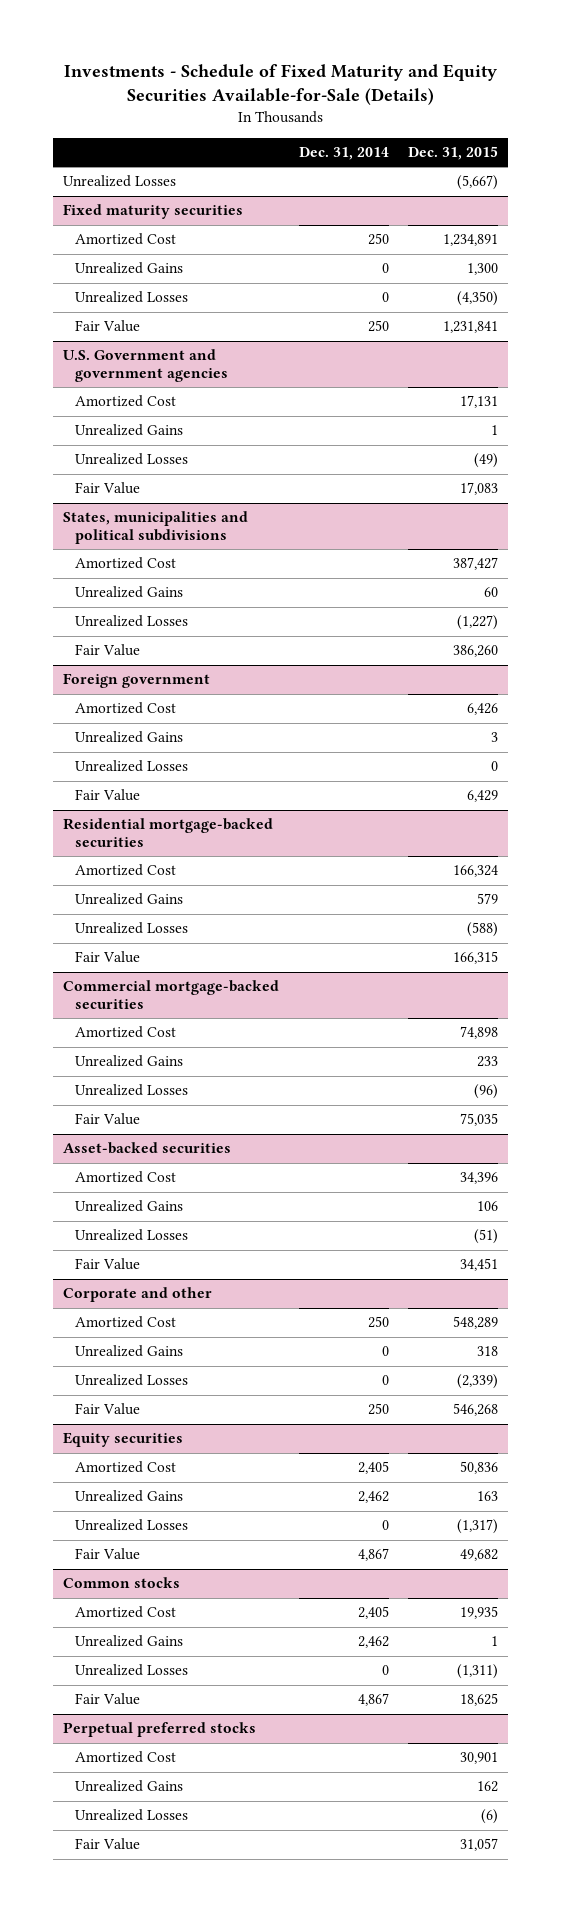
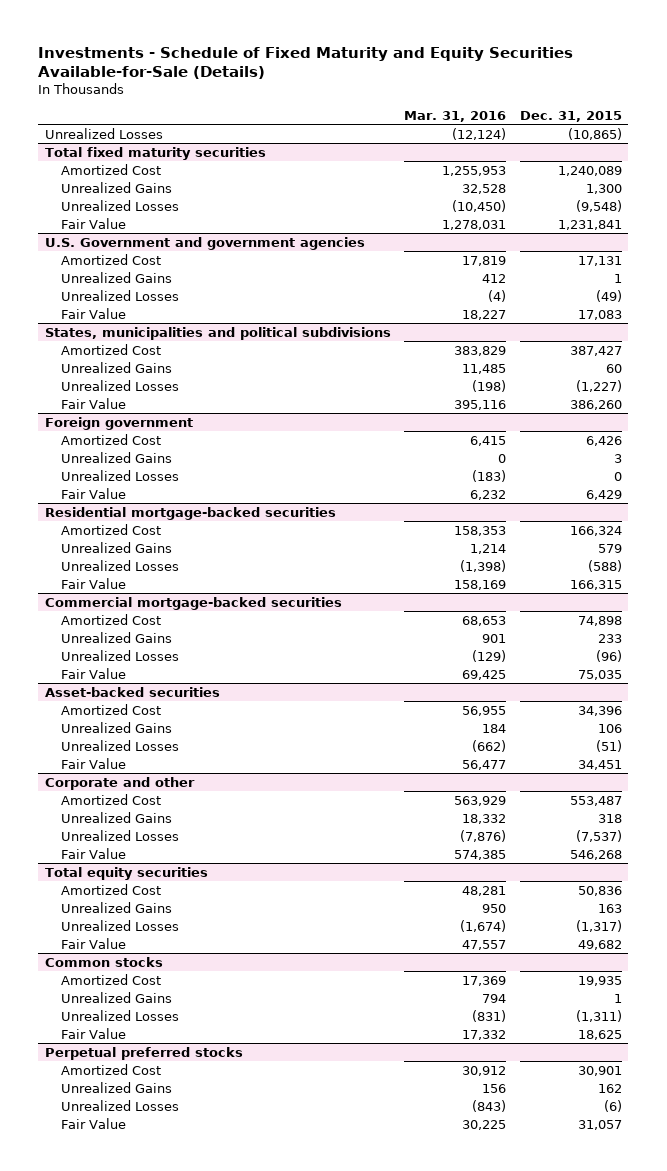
[298,146,389,160] Dec. 31, 2014 -> none
none -> [404,110,507,122] Mar. 31, 2016
[457,175,499,191] (5,667) -> [567,127,622,140] (10,865)
[63,204,244,220] Fixed maturity securities -> [45,146,267,160] Total fixed maturity securities
[443,234,499,247] 1,234,891 -> [557,165,622,176] 1,240,089
[457,291,499,307] (4,350) -> [575,199,622,212] (9,548)
[453,1316,499,1330] 548,289 -> [569,795,622,806] 553,487
[457,1374,499,1390] (2,339) -> [575,829,622,842] (7,537)
[63,1432,184,1448] Equity securities -> [45,866,209,880] Total equity securities

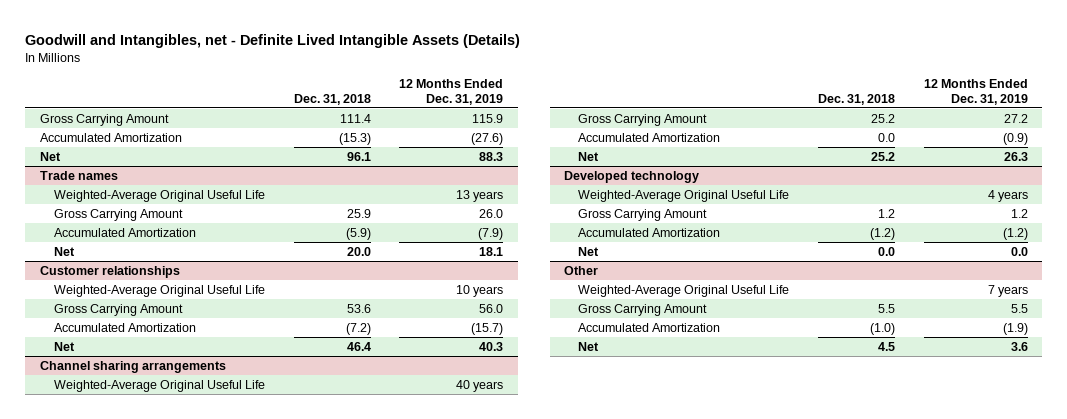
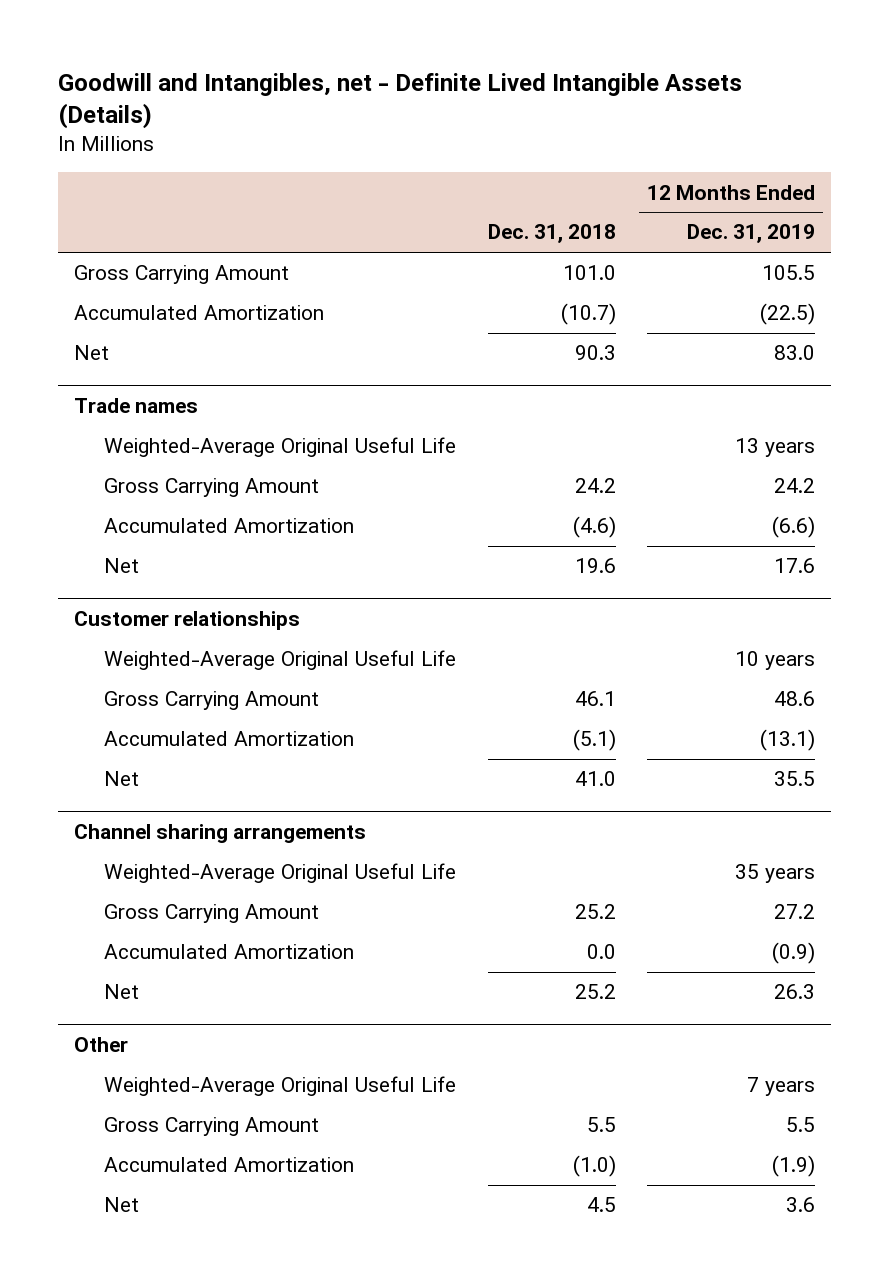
[339,113,371,123] 111.4 -> [562,265,616,281] 101.0
[472,113,504,123] 115.9 -> [761,265,815,281] 105.5
[338,132,371,145] (15.3) -> [560,303,616,326] (10.7)
[471,132,504,145] (27.6) -> [759,303,815,326] (22.5)
[346,151,371,161] 96.1 -> [574,345,616,361] 90.3
[479,151,504,161] 88.3 -> [773,345,815,361] 83.0
[346,208,371,218] 25.9 -> [574,478,616,494] 24.2
[479,208,504,218] 26.0 -> [773,478,815,494] 24.2
[345,227,371,240] (5.9) -> [572,516,616,539] (4.6)
[478,227,504,240] (7.9) -> [771,516,815,539] (6.6)
[346,246,371,256] 20.0 -> [574,558,616,574] 19.6
[479,246,504,256] 18.1 -> [773,558,815,574] 17.6
[346,303,371,313] 53.6 -> [574,691,616,707] 46.1
[479,303,504,313] 56.0 -> [773,691,815,707] 48.6
[345,322,371,335] (7.2) -> [572,729,616,752] (5.1)
[471,322,504,335] (15.7) -> [759,729,815,752] (13.1)
[346,341,371,351] 46.4 -> [574,771,616,787] 41.0
[479,341,504,351] 40.3 -> [773,771,815,787] 35.5
[456,379,504,392] 40 years -> [734,864,815,884] 35 years
[564,170,700,183] Developed technology -> none
[578,189,790,202] Weighted-Average Original Useful Life -> none
[578,208,708,221] Gross Carrying Amount -> none
[578,227,721,237] Accumulated Amortization -> none
[578,246,600,256] Net -> none

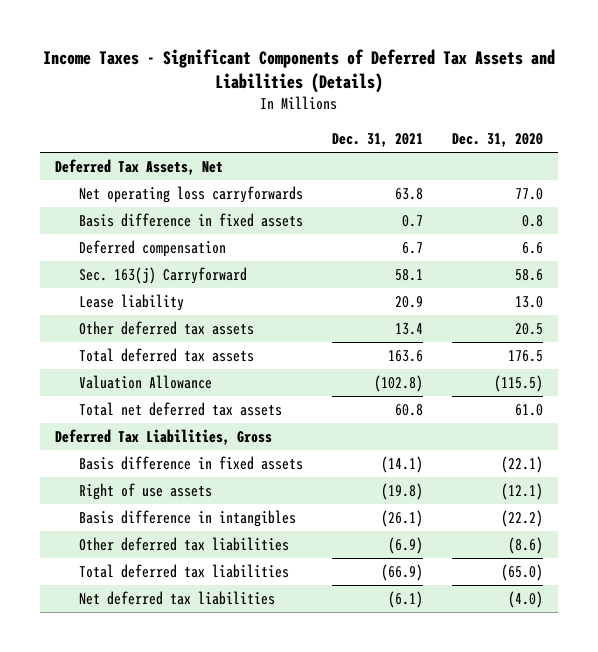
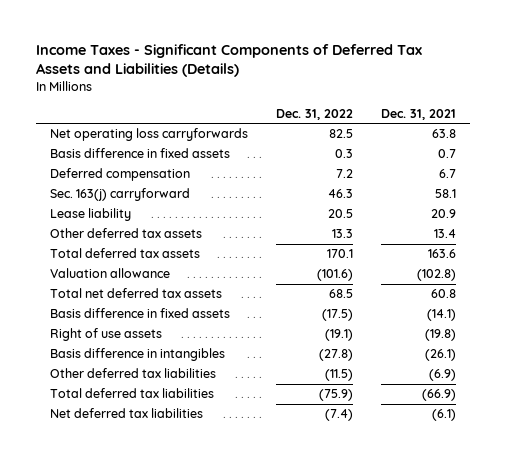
[452,132,544,147] Dec. 31, 2020 -> none
none -> [275,108,353,120] Dec. 31, 2022
[54,159,223,176] Deferred Tax Assets, Net -> none
[78,267,247,285] Sec. 163(j) Carryforward -> [49,188,190,202] Sec. 163(j) carryforward
[78,375,212,390] Valuation Allowance -> [49,268,170,279] Valuation allowance
[54,429,272,446] Deferred Tax Liabilities, Gross -> none

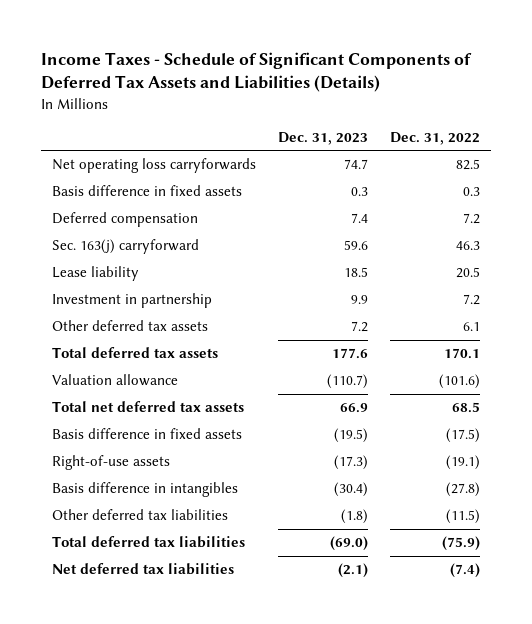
[35,43,422,78] Income Taxes - Significant Components of Deferred Tax Assets and Liabilities (Details) -> [41,51,473,93] Income Taxes - Schedule of Significant Components of Deferred Tax Assets and Liabilities (Details)
[380,108,456,120] Dec. 31, 2021 -> none
none -> [278,131,369,145] Dec. 31, 2023
none -> [52,293,213,309] Investment in partnership
[331,229,353,239] 13.3 -> [462,322,480,332] 6.1
[49,328,162,342] Right of use assets -> [52,455,171,471] Right-of-use assets

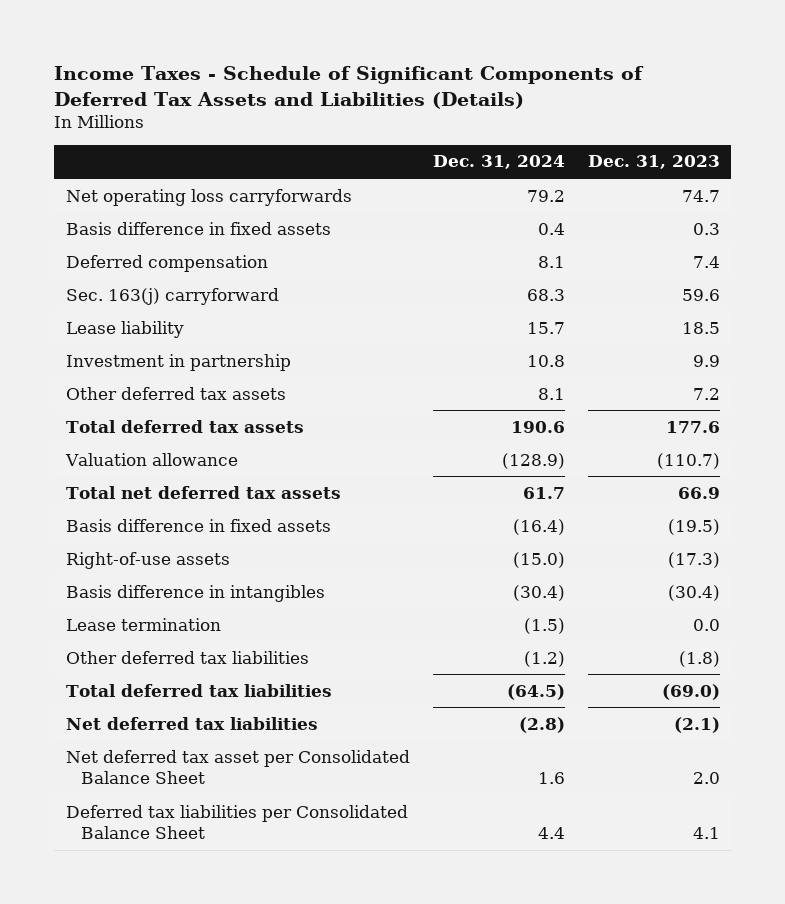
[389,131,480,145] Dec. 31, 2022 -> none
none -> [432,155,565,170] Dec. 31, 2024
none -> [65,617,221,631] Lease termination
none -> [65,749,410,785] Net deferred tax asset per Consolidated Balance Sheet
none -> [65,804,408,840] Deferred tax liabilities per Consolidated Balance Sheet

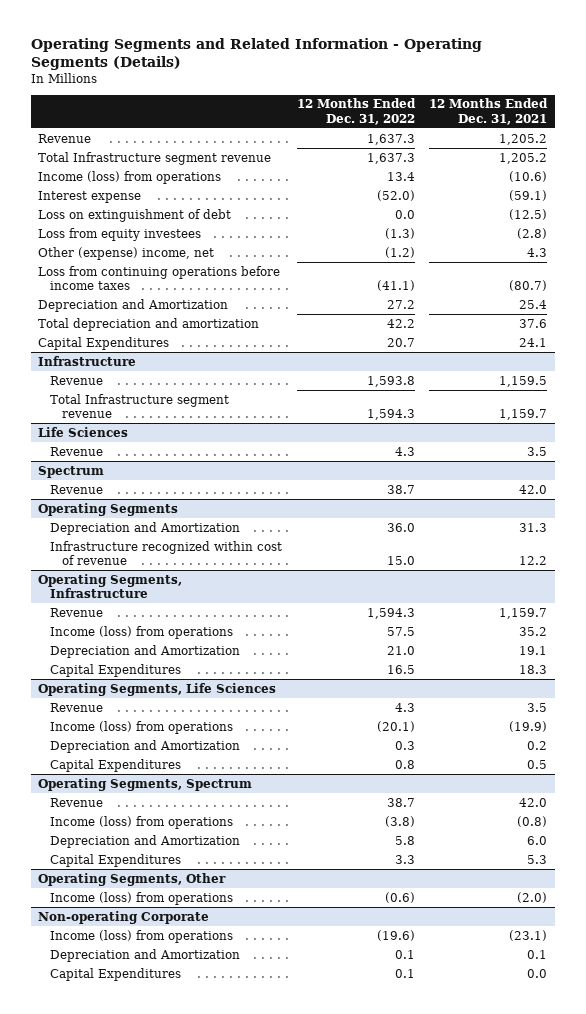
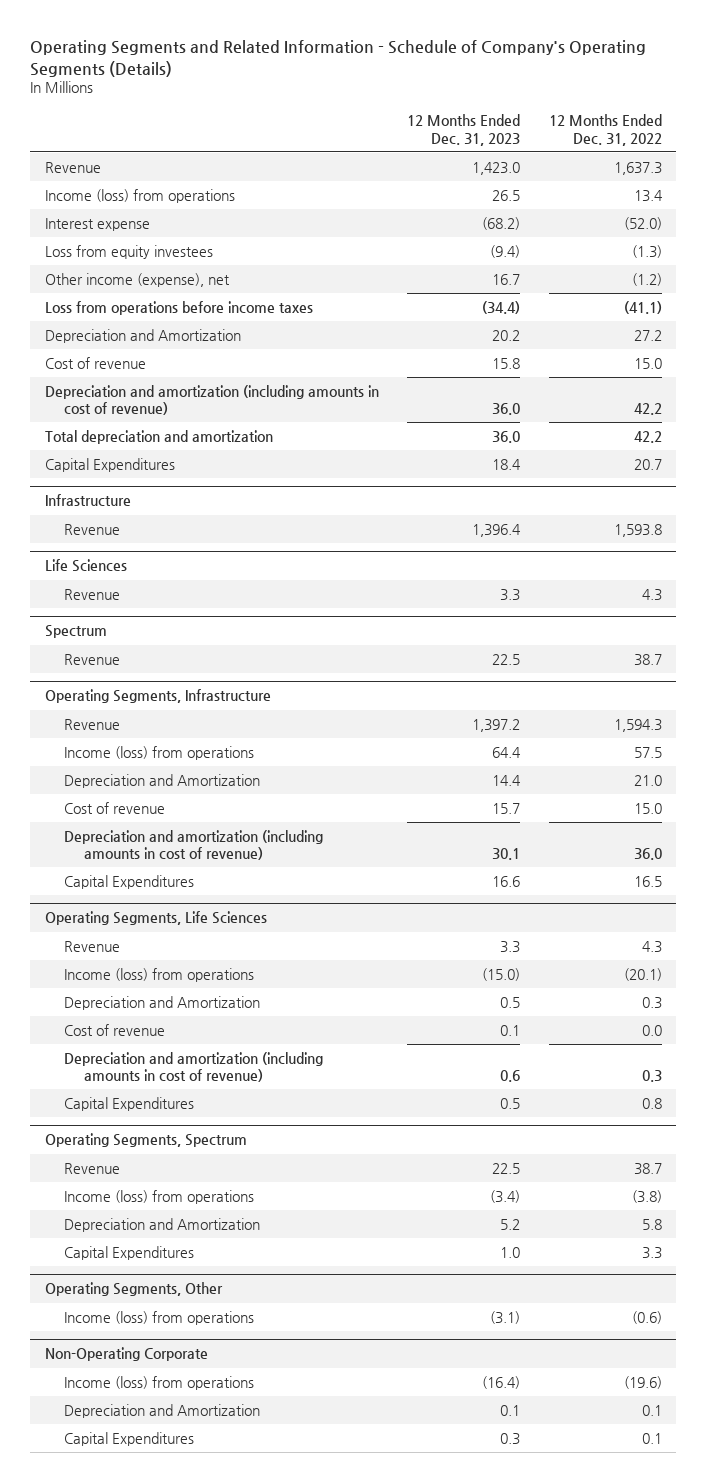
[30,37,482,71] Operating Segments and Related Information - Operating Segments (Details) -> [30,39,647,77] Operating Segments and Related Information - Schedule of Company's Operating Segments (Details)
[429,98,549,125] 12 Months Ended Dec. 31, 2021 -> none
none -> [407,114,521,146] 12 Months Ended Dec. 31, 2023
[38,151,272,165] Total Infrastructure segment revenue -> none
[38,208,232,222] Loss on extinguishment of debt -> none
[38,246,215,260] Other (expense) income, net -> [44,272,230,287] Other income (expense), net
[38,265,281,291] Loss from continuing operations before income taxes -> [44,300,313,315] Loss from operations before income taxes
none -> [44,356,146,369] Cost of revenue
none -> [44,384,379,416] Depreciation and amortization (including amounts in cost of revenue)
[49,393,229,419] Total Infrastructure segment revenue -> none
[38,502,179,516] Operating Segments -> none
[49,521,240,535] Depreciation and Amortization -> none
[49,540,282,566] Infrastructure recognized within cost of revenue -> none
none -> [64,801,166,814] Cost of revenue
none -> [64,829,324,861] Depreciation and amortization (including amounts in cost of revenue)
none -> [64,1023,166,1036] Cost of revenue
none -> [64,1051,324,1083] Depreciation and amortization (including amounts in cost of revenue)
[38,910,210,924] Non-operating Corporate -> [44,1347,208,1362] Non-Operating Corporate

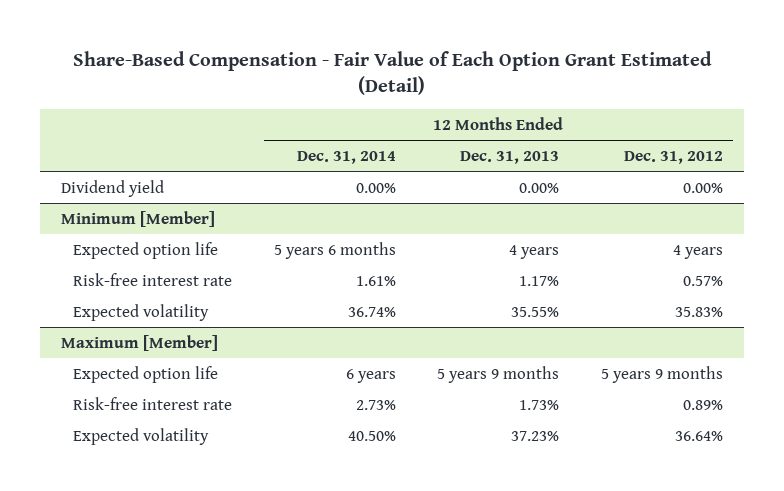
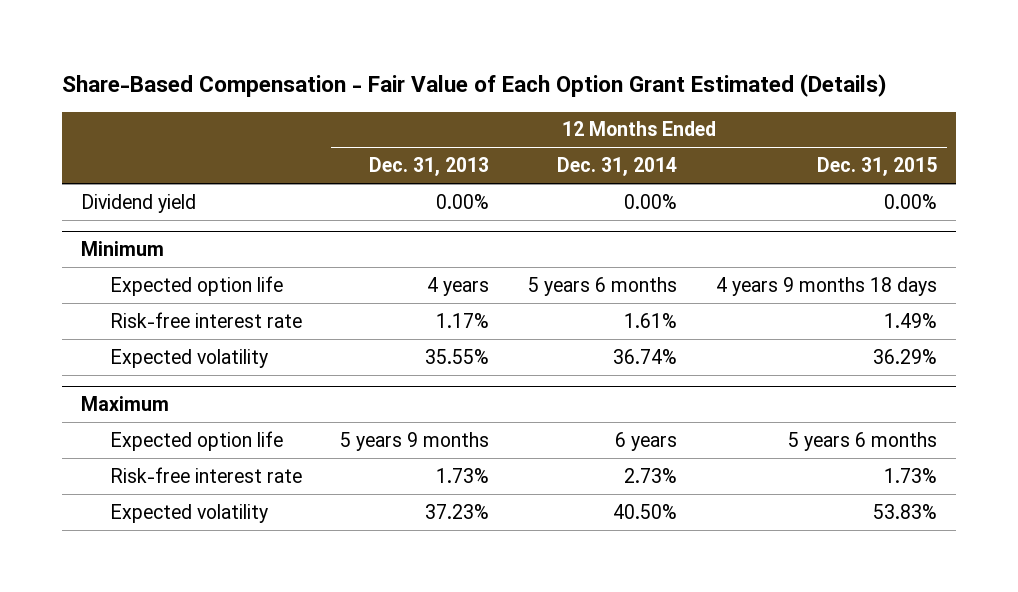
[72,51,712,96] Share-Based Compensation - Fair Value of Each Option Grant Estimated (Detail) -> [61,74,887,98] Share-Based Compensation - Fair Value of Each Option Grant Estimated (Details)
[623,150,723,164] Dec. 31, 2012 -> none
none -> [816,157,937,177] Dec. 31, 2015
[60,210,215,227] Minimum [Member] -> [81,241,165,257] Minimum
[60,334,218,351] Maximum [Member] -> [81,396,170,412] Maximum

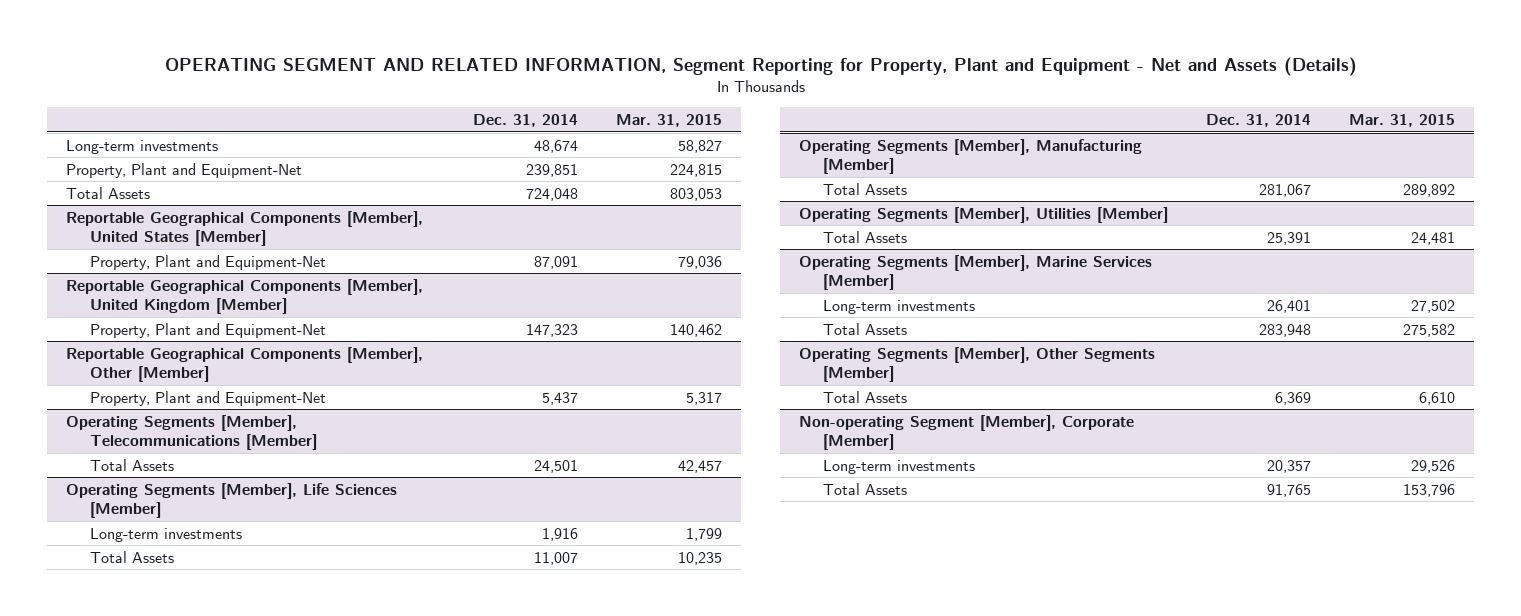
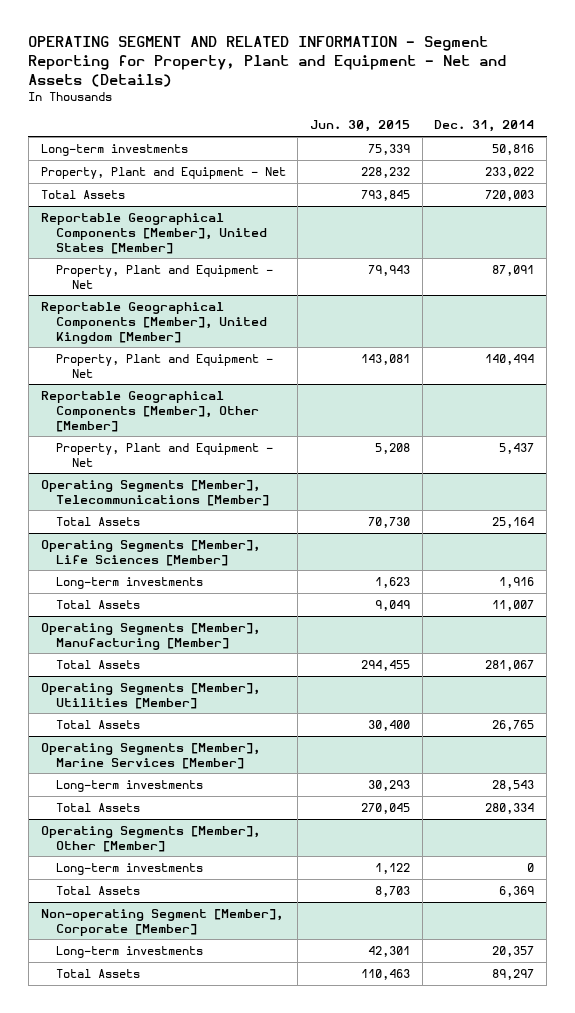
[164,56,1357,76] OPERATING SEGMENT AND RELATED INFORMATION, Segment Reporting for Property, Plant and Equipment - Net and Assets (Details) -> [28,36,507,88] OPERATING SEGMENT AND RELATED INFORMATION - Segment Reporting for Property, Plant and Equipment - Net and Assets (Details)
[616,113,723,127] Mar. 31, 2015 -> none
none -> [309,120,410,133] Jun. 30, 2015
[534,139,579,153] 48,674 -> [492,143,535,155] 50,816
[66,162,303,178] Property, Plant and Equipment-Net -> [40,166,286,179] Property, Plant and Equipment - Net
[526,163,579,177] 239,851 -> [485,166,535,178] 233,022
[526,187,579,201] 724,048 -> [485,189,535,201] 720,003
[89,254,326,270] Property, Plant and Equipment-Net -> [56,264,274,289] Property, Plant and Equipment - Net
[89,322,326,338] Property, Plant and Equipment-Net -> [56,353,274,378] Property, Plant and Equipment - Net
[526,323,579,337] 147,323 -> [485,353,535,365] 140,494
[89,390,326,406] Property, Plant and Equipment-Net -> [56,442,274,467] Property, Plant and Equipment - Net
[534,459,579,473] 24,501 -> [492,516,535,528] 25,164
[1267,231,1312,245] 25,391 -> [492,719,535,731] 26,765
[1267,299,1312,313] 26,401 -> [492,779,535,791] 28,543
[1259,323,1312,337] 283,948 -> [485,802,535,814] 280,334
[798,346,1155,383] Operating Segments [Member], Other Segments [Member] -> [40,825,260,852] Operating Segments [Member], Other [Member]
none -> [56,862,204,875] Long-term investments
[1267,483,1312,497] 91,765 -> [492,968,535,980] 89,297

